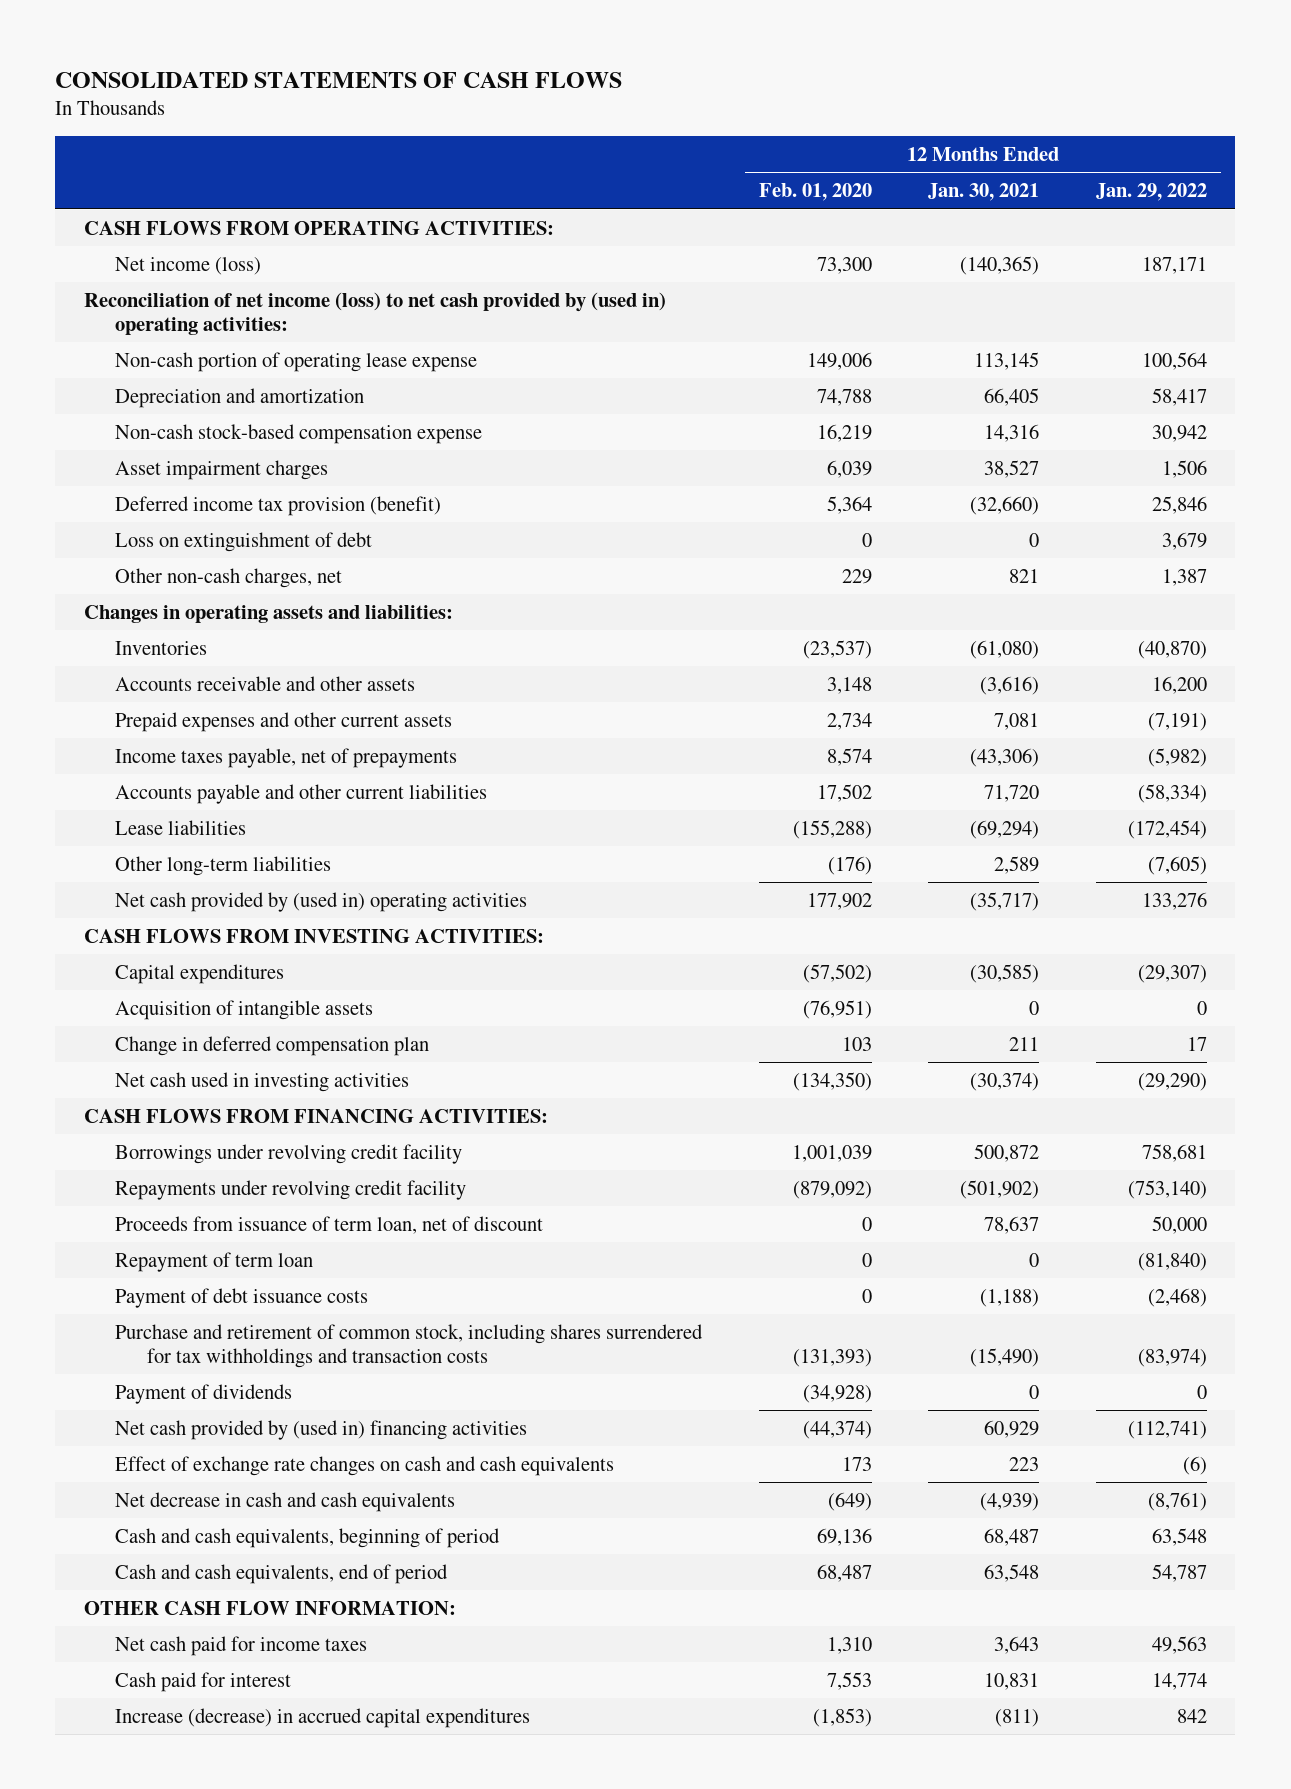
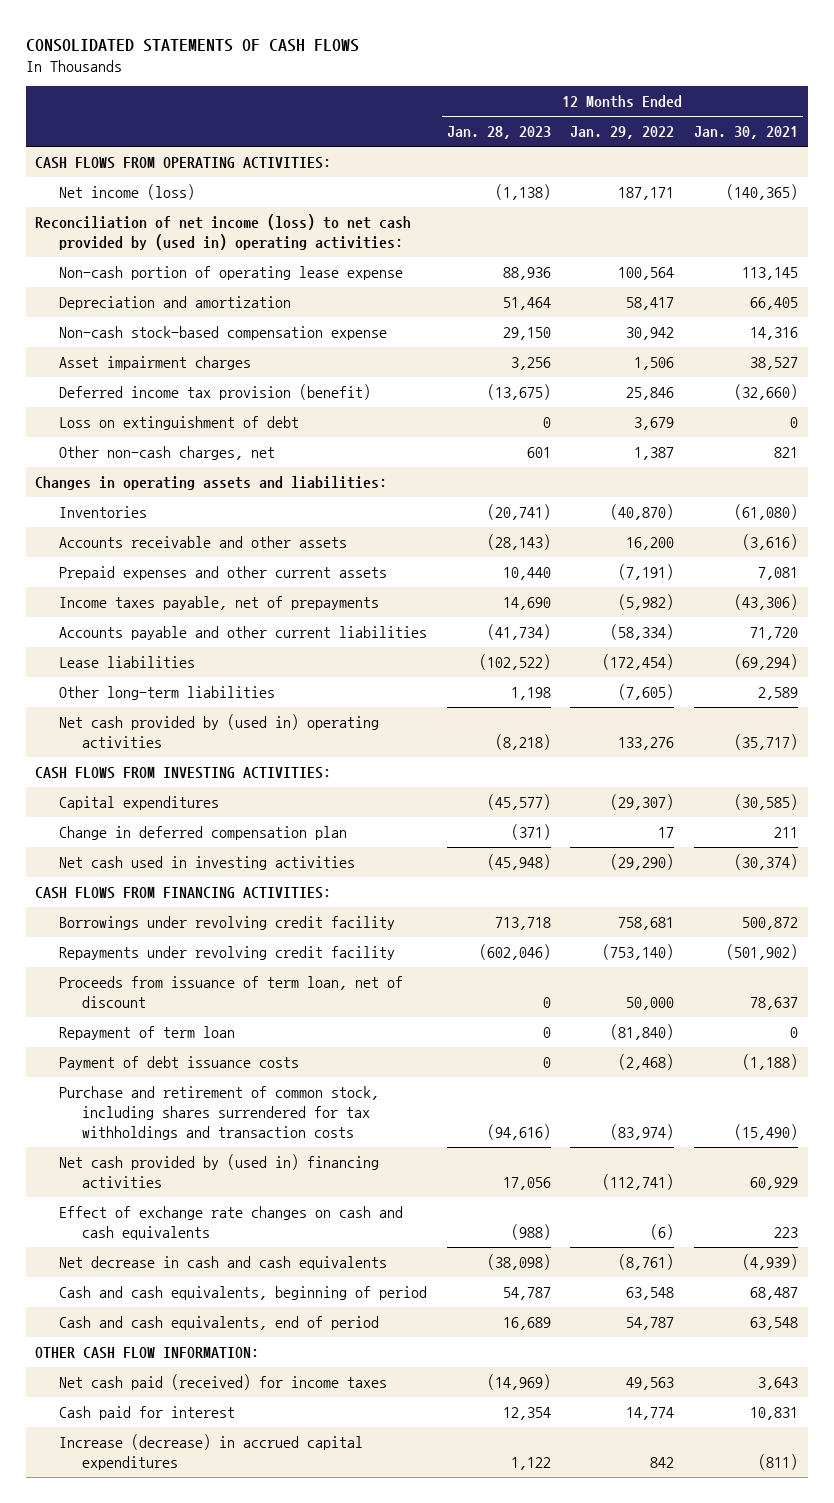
[758,183,872,202] Feb. 01, 2020 -> none
none -> [446,126,551,140] Jan. 28, 2023
[115,999,374,1020] Acquisition of intangible assets -> none
[115,1383,293,1404] Payment of dividends -> none
[115,1635,368,1656] Net cash paid for income taxes -> [58,1373,387,1390] Net cash paid (received) for income taxes

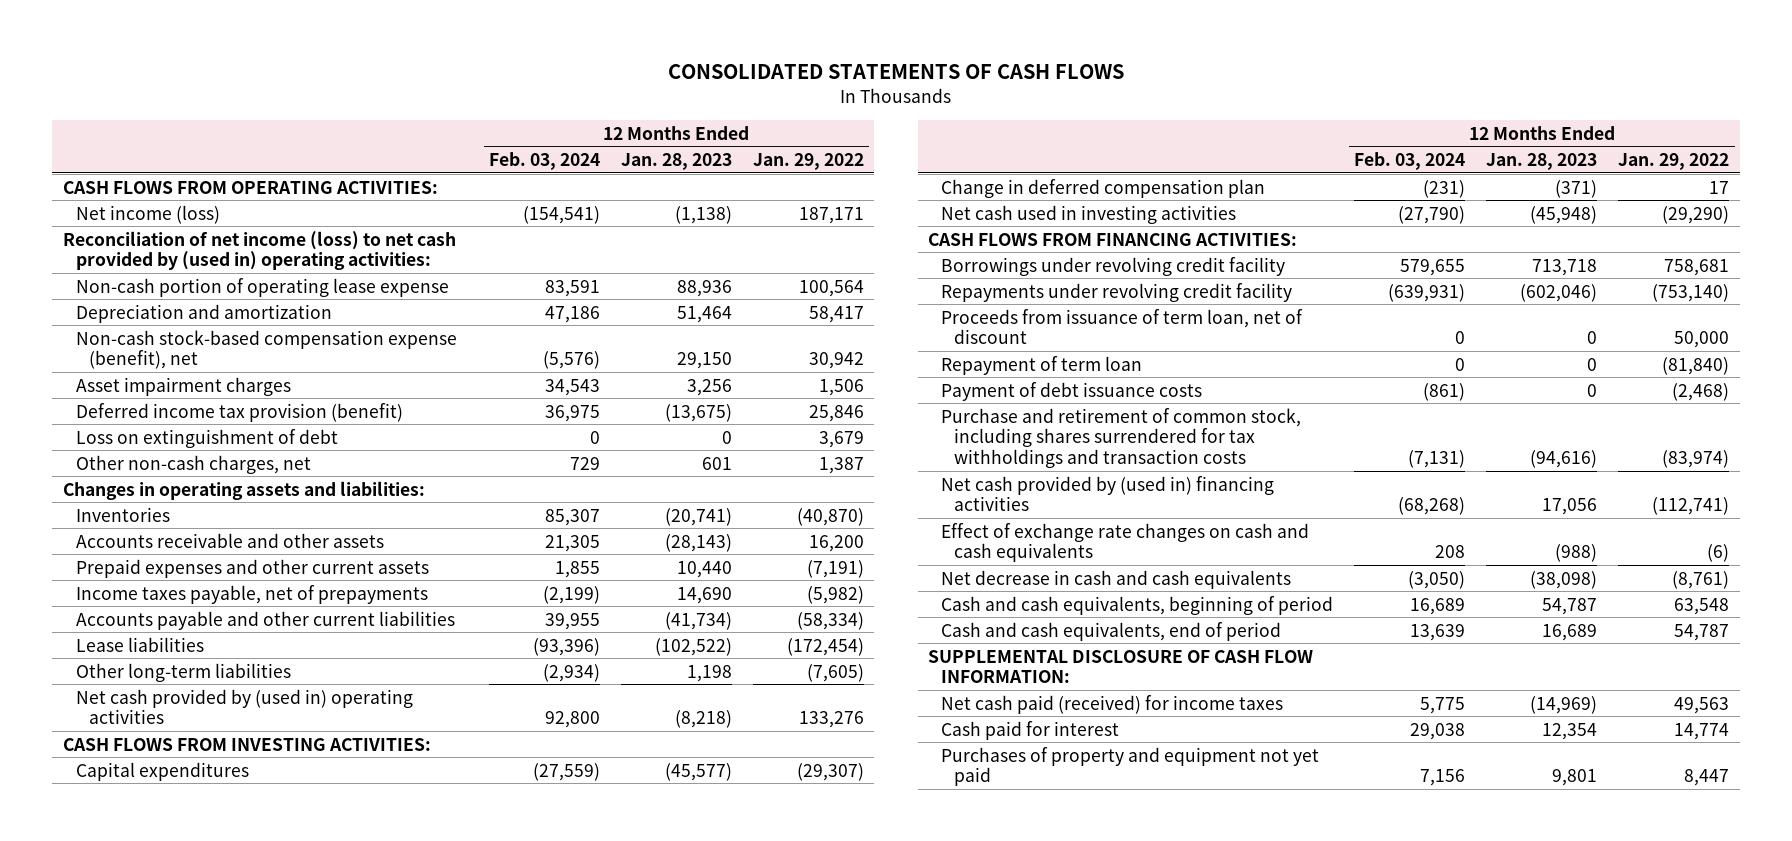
[694,126,799,140] Jan. 30, 2021 -> none
none -> [488,152,600,171] Feb. 03, 2024
[58,325,387,340] Non-cash stock-based compensation expense -> [75,329,457,370] Non-cash stock-based compensation expense (benefit), net
[35,1346,260,1359] OTHER CASH FLOW INFORMATION: -> [928,649,1314,684] SUPPLEMENTAL DISCLOSURE OF CASH FLOW INFORMATION:
[58,1433,363,1470] Increase (decrease) in accrued capital expenditures -> none
none -> [941,746,1320,787] Purchases of property and equipment not yet paid

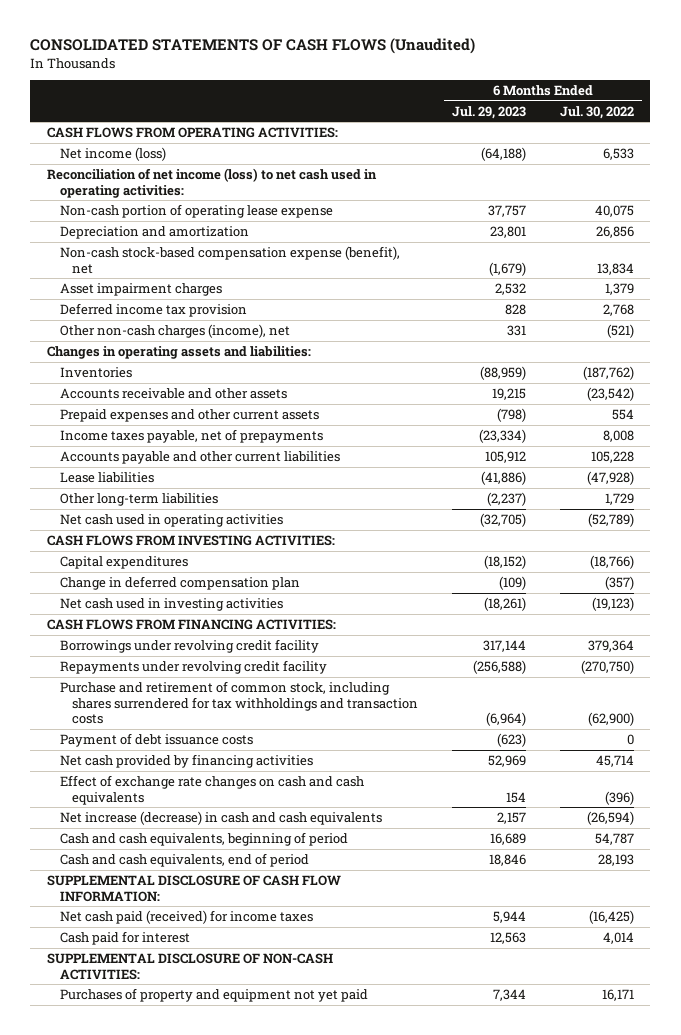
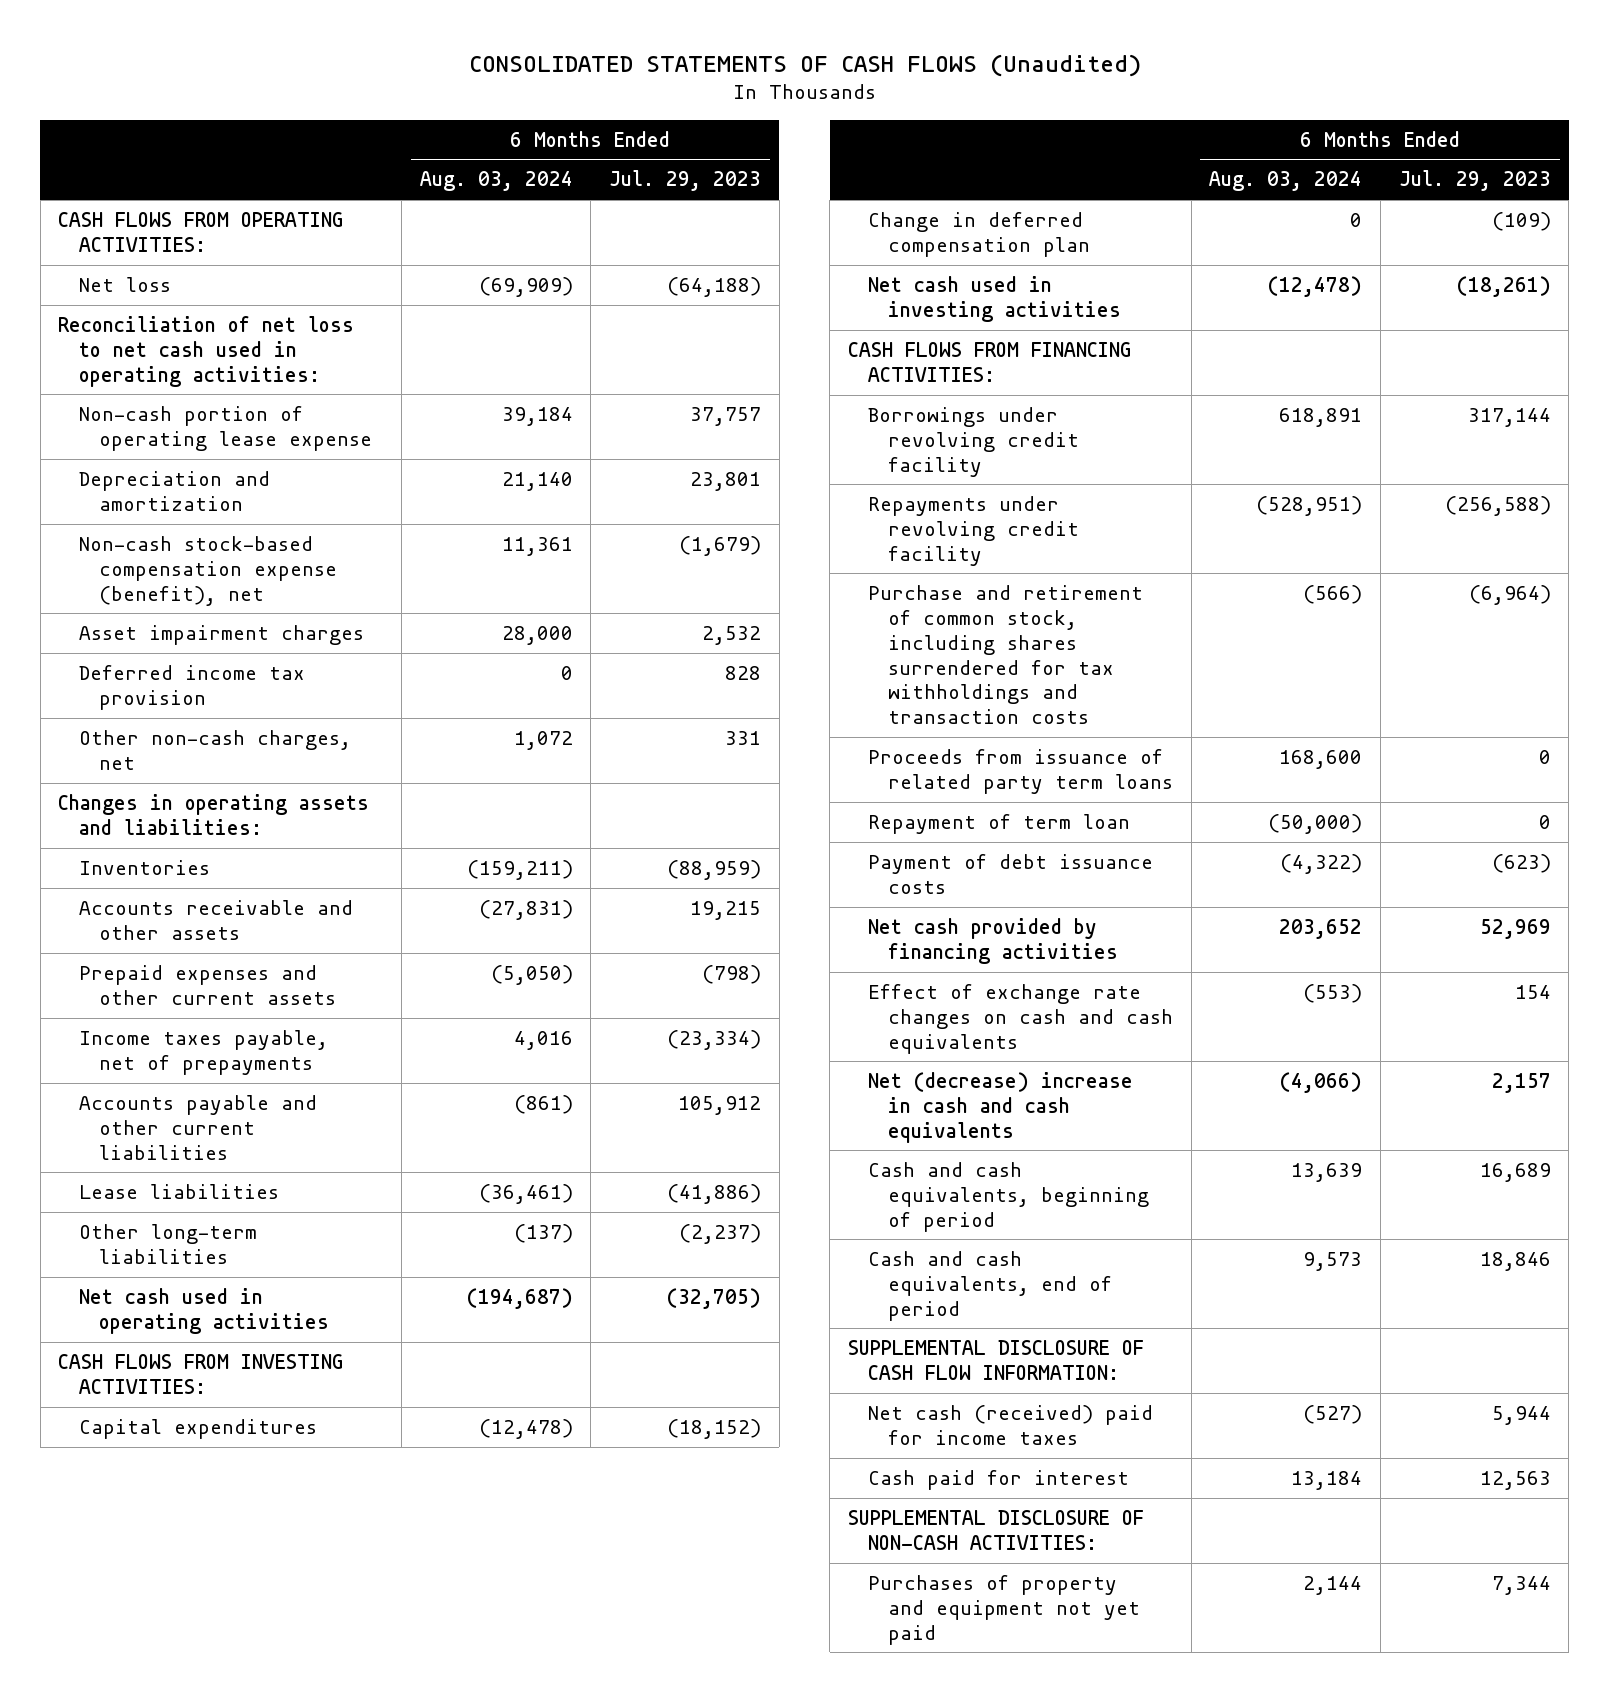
[559,105,634,119] Jul. 30, 2022 -> none
none -> [419,171,573,192] Aug. 03, 2024
[59,146,166,161] Net income (loss) -> [78,276,171,292] Net loss
[47,167,378,198] Reconciliation of net income (loss) to net cash used in operating activities: -> [58,315,355,387] Reconciliation of net loss to net cash used in operating activities:
[59,323,290,338] Other non-cash charges (income), net -> [78,729,351,770] Other non-cash charges, net
none -> [868,748,1174,794] Proceeds from issuance of related party term loans
none -> [868,813,1131,834] Repayment of term loan
[59,810,382,825] Net increase (decrease) in cash and cash equivalents -> [868,1071,1134,1143] Net (decrease) increase in cash and cash equivalents
[59,909,313,924] Net cash paid (received) for income taxes -> [868,1404,1154,1445] Net cash (received) paid for income taxes

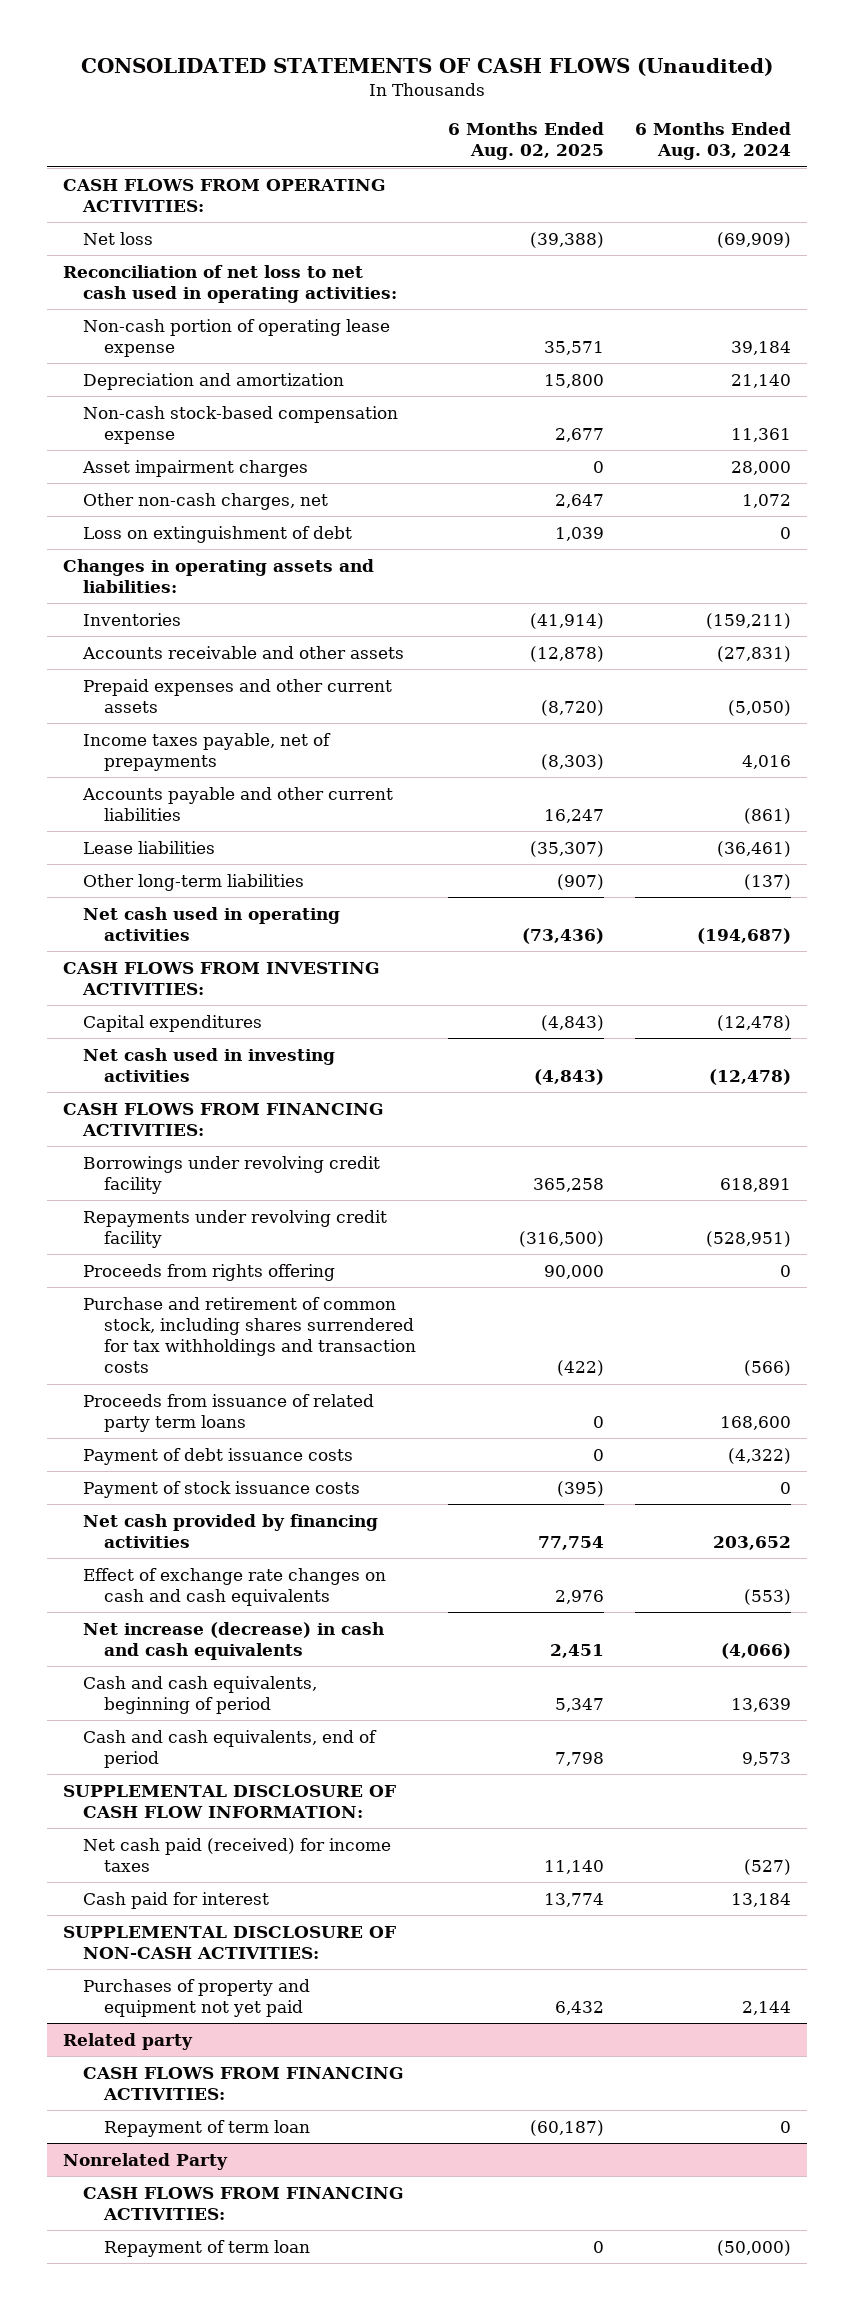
[608,170,761,192] Jul. 29, 2023 -> none
none -> [447,121,604,161] 6 Months Ended Aug. 02, 2025
[78,535,337,606] Non-cash stock-based compensation expense (benefit), net -> [83,405,399,444] Non-cash stock-based compensation expense
[78,664,305,710] Deferred income tax provision -> none
none -> [83,525,353,543] Loss on extinguishment of debt
[868,211,1091,257] Change in deferred compensation plan -> none
none -> [83,1263,336,1281] Proceeds from rights offering
[868,813,1131,834] Repayment of term loan -> none
none -> [83,1480,361,1498] Payment of stock issuance costs
[868,1071,1134,1143] Net (decrease) increase in cash and cash equivalents -> [83,1621,385,1660] Net increase (decrease) in cash and cash equivalents
[868,1404,1154,1445] Net cash (received) paid for income taxes -> [83,1837,392,1872] Net cash paid (received) for income taxes
none -> [62,2032,193,2050] Related party
none -> [83,2066,405,2100] CASH FLOWS FROM FINANCING ACTIVITIES:
none -> [103,2119,310,2137] Repayment of term loan
none -> [62,2152,228,2170] Nonrelated Party
none -> [83,2186,405,2220] CASH FLOWS FROM FINANCING ACTIVITIES:
none -> [103,2239,310,2257] Repayment of term loan

